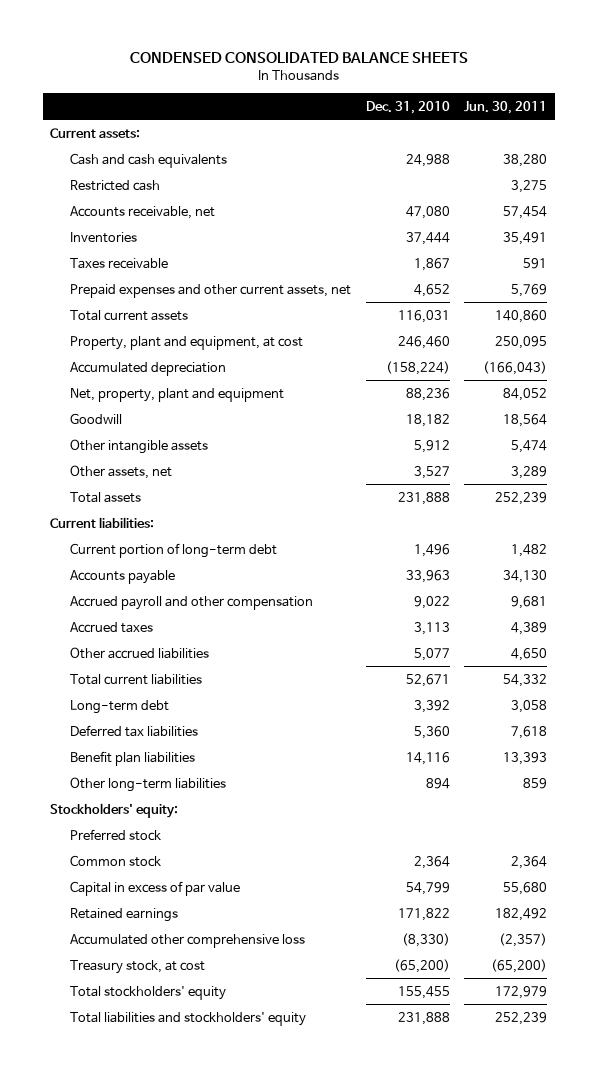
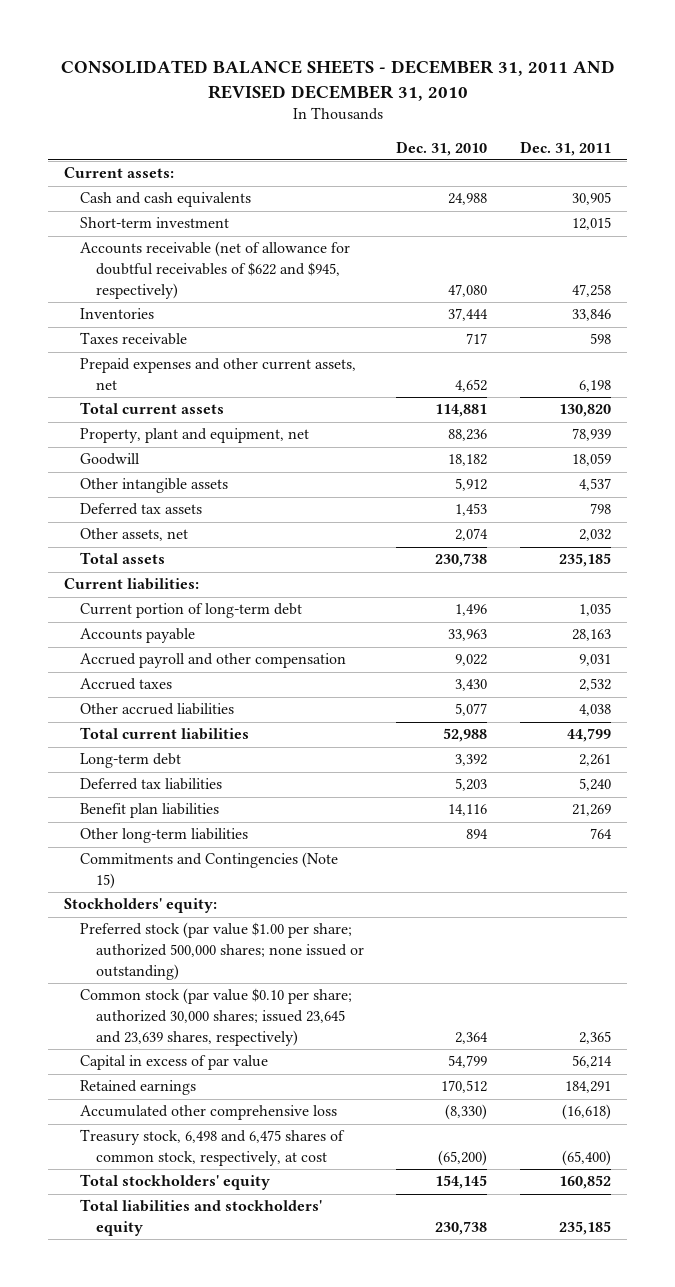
[129,51,468,63] CONDENSED CONSOLIDATED BALANCE SHEETS -> [60,59,615,101] CONSOLIDATED BALANCE SHEETS - DECEMBER 31, 2011 AND REVISED DECEMBER 31, 2010
[464,100,548,114] Jun. 30, 2011 -> none
none -> [520,140,612,156] Dec. 31, 2011
[69,179,160,191] Restricted cash -> none
none -> [79,217,229,229] Short-term investment
[69,205,215,219] Accounts receivable, net -> [79,241,350,299] Accounts receivable (net of allowance for doubtful receivables of $622 and $945, respectively)
[413,257,450,271] 1,867 -> [466,333,488,345] 717
[69,335,303,350] Property, plant and equipment, at cost -> none
[69,361,226,376] Accumulated depreciation -> none
[397,309,450,323] 116,031 -> [435,404,488,418] 114,881
[69,387,284,402] Net, property, plant and equipment -> [79,428,309,444] Property, plant and equipment, net
none -> [79,503,202,516] Deferred tax assets
[413,465,450,479] 3,527 -> [455,528,489,542] 2,074
[397,491,450,505] 231,888 -> [435,553,488,568] 230,738
[413,621,450,635] 3,113 -> [455,679,488,692] 3,430
[405,673,450,687] 52,671 -> [443,728,488,743] 52,988
[413,725,450,739] 5,360 -> [455,778,488,792] 5,203
none -> [79,852,338,889] Commitments and Contingencies (Note 15)
[69,828,161,841] Preferred stock -> [79,922,364,980] Preferred stock (par value $1.00 per share; authorized 500,000 shares; none issued or outstanding)
[69,854,161,867] Common stock -> [79,988,352,1046] Common stock (par value $0.10 per share; authorized 30,000 shares; issued 23,645 and 23,639 shares, respectively)
[397,907,450,921] 171,822 -> [441,1080,488,1094] 170,512
[69,959,205,974] Treasury stock, at cost -> [79,1129,345,1166] Treasury stock, 6,498 and 6,475 shares of common stock, respectively, at cost
[397,985,450,999] 155,455 -> [435,1175,488,1190] 154,145
[397,1011,450,1025] 231,888 -> [435,1220,488,1235] 230,738

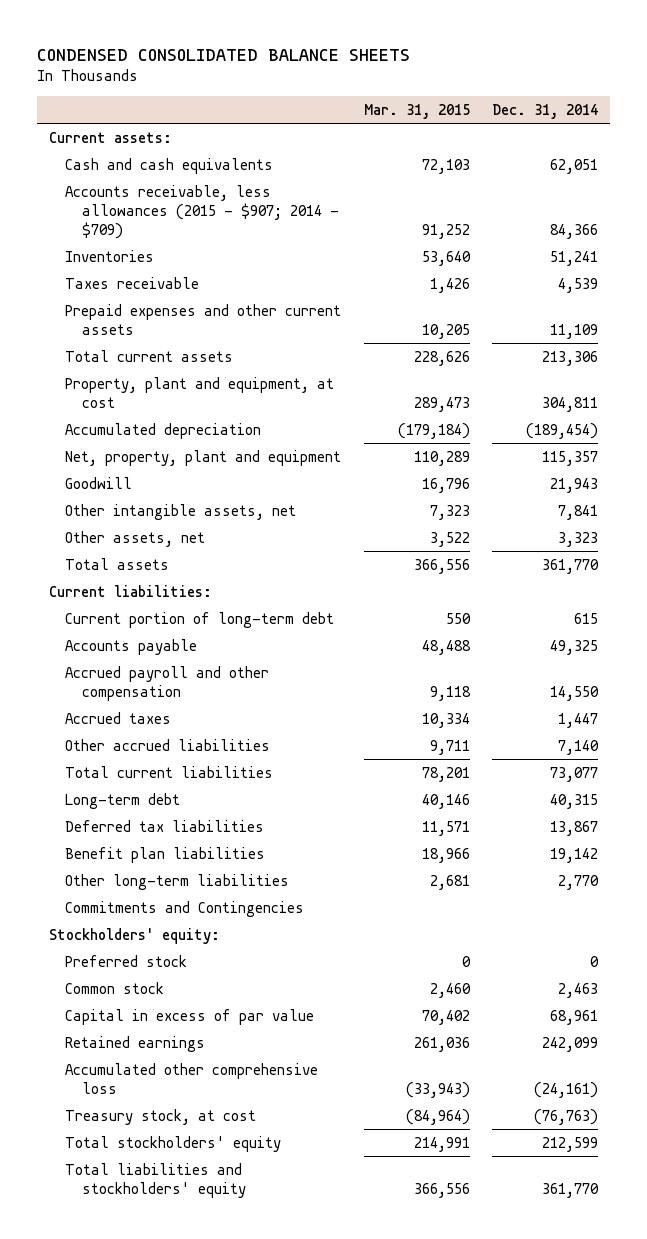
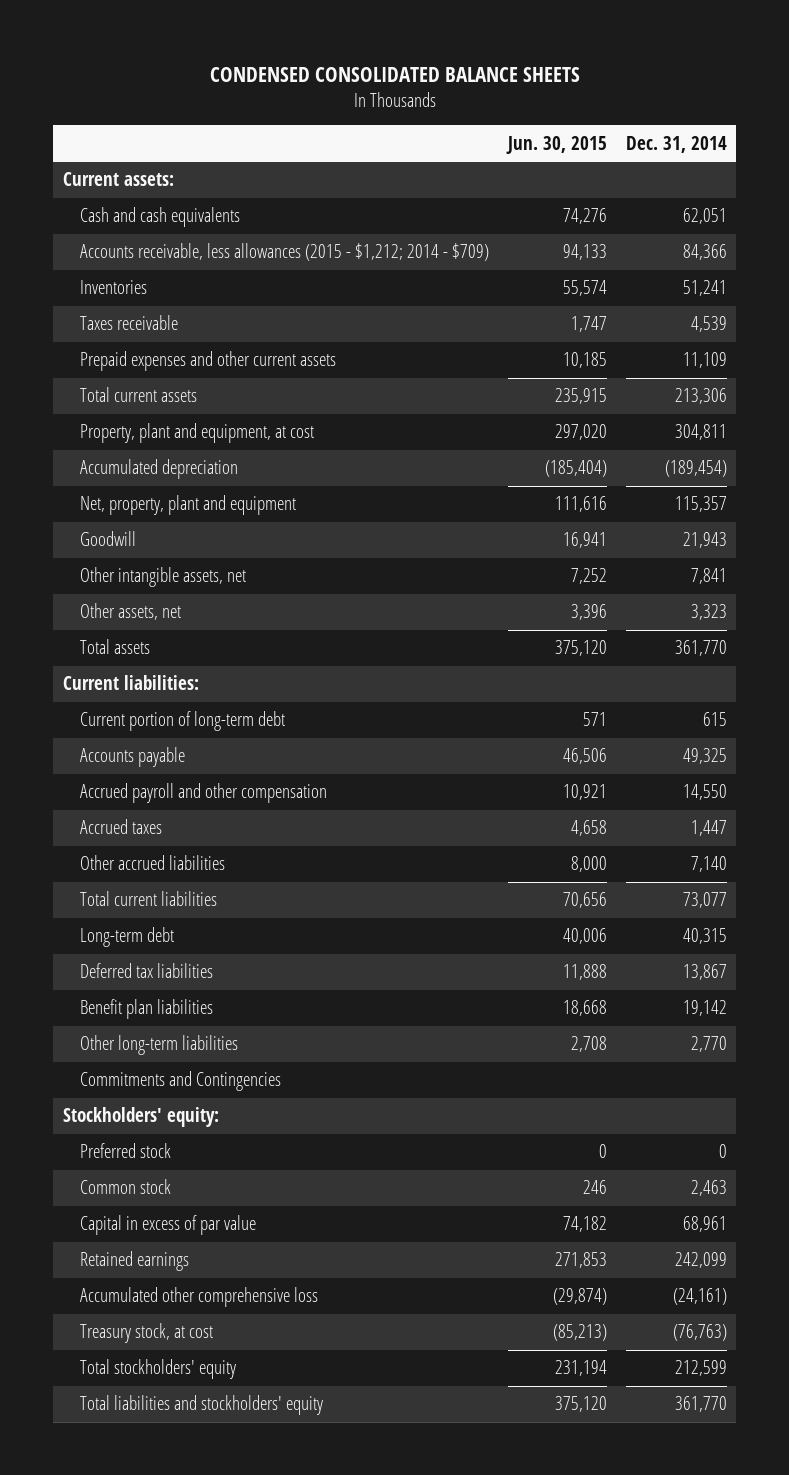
[363,103,470,119] Mar. 31, 2015 -> none
none -> [505,135,607,154] Jun. 30, 2015
[65,184,340,239] Accounts receivable, less allowances (2015 - $907; 2014 - $709) -> [80,243,490,262] Accounts receivable, less allowances (2015 - $1,212; 2014 - $709)

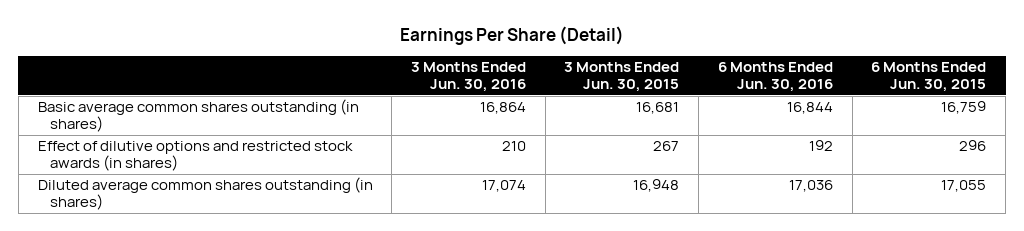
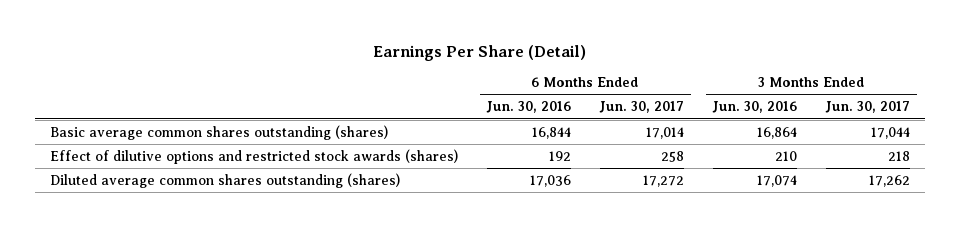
[564,62,680,93] 3 Months Ended Jun. 30, 2015 -> none
[871,62,987,93] 6 Months Ended Jun. 30, 2015 -> none
none -> [598,101,684,114] Jun. 30, 2017
none -> [825,101,911,114] Jun. 30, 2017
[37,99,359,133] Basic average common shares outstanding (in shares) -> [49,124,388,140] Basic average common shares outstanding (shares)
[37,141,353,172] Effect of dilutive options and restricted stock awards (in shares) -> [49,148,458,164] Effect of dilutive options and restricted stock awards (shares)
[37,177,373,211] Diluted average common shares outstanding (in shares) -> [49,172,400,188] Diluted average common shares outstanding (shares)

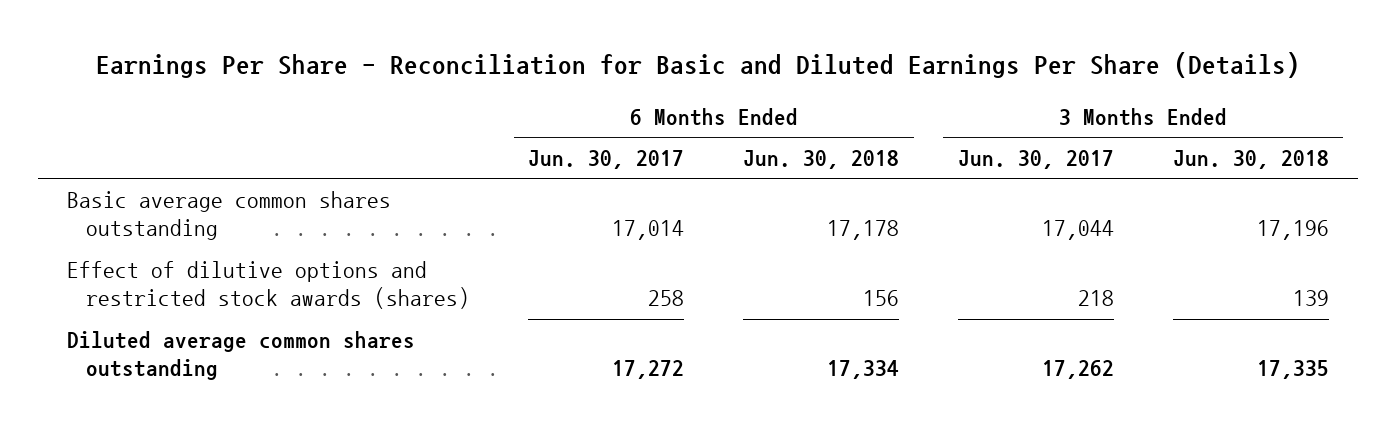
[372,44,586,61] Earnings Per Share (Detail) -> [95,52,1300,79] Earnings Per Share - Reconciliation for Basic and Diluted Earnings Per Share (Details)
[485,101,571,114] Jun. 30, 2016 -> none
[711,101,797,114] Jun. 30, 2016 -> none
none -> [743,150,900,170] Jun. 30, 2018
none -> [1172,150,1329,170] Jun. 30, 2018
[49,124,388,140] Basic average common shares outstanding (shares) -> [67,190,392,241] Basic average common shares outstanding
[49,172,400,188] Diluted average common shares outstanding (shares) -> [67,330,416,381] Diluted average common shares outstanding

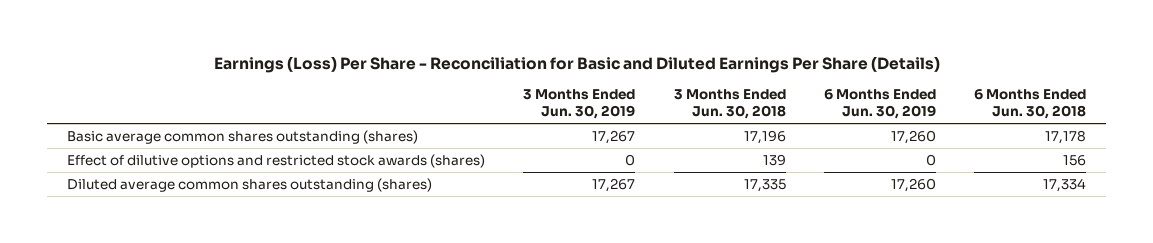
[95,52,1300,79] Earnings Per Share - Reconciliation for Basic and Diluted Earnings Per Share (Details) -> [213,55,940,73] Earnings (Loss) Per Share - Reconciliation for Basic and Diluted Earnings Per Share (Details)
[528,150,685,170] Jun. 30, 2017 -> none
[957,150,1114,170] Jun. 30, 2017 -> none
none -> [523,88,636,120] 3 Months Ended Jun. 30, 2019
none -> [823,88,936,120] 6 Months Ended Jun. 30, 2019
[67,190,392,241] Basic average common shares outstanding -> [66,129,418,144] Basic average common shares outstanding (shares)
[67,330,416,381] Diluted average common shares outstanding -> [66,177,432,192] Diluted average common shares outstanding (shares)

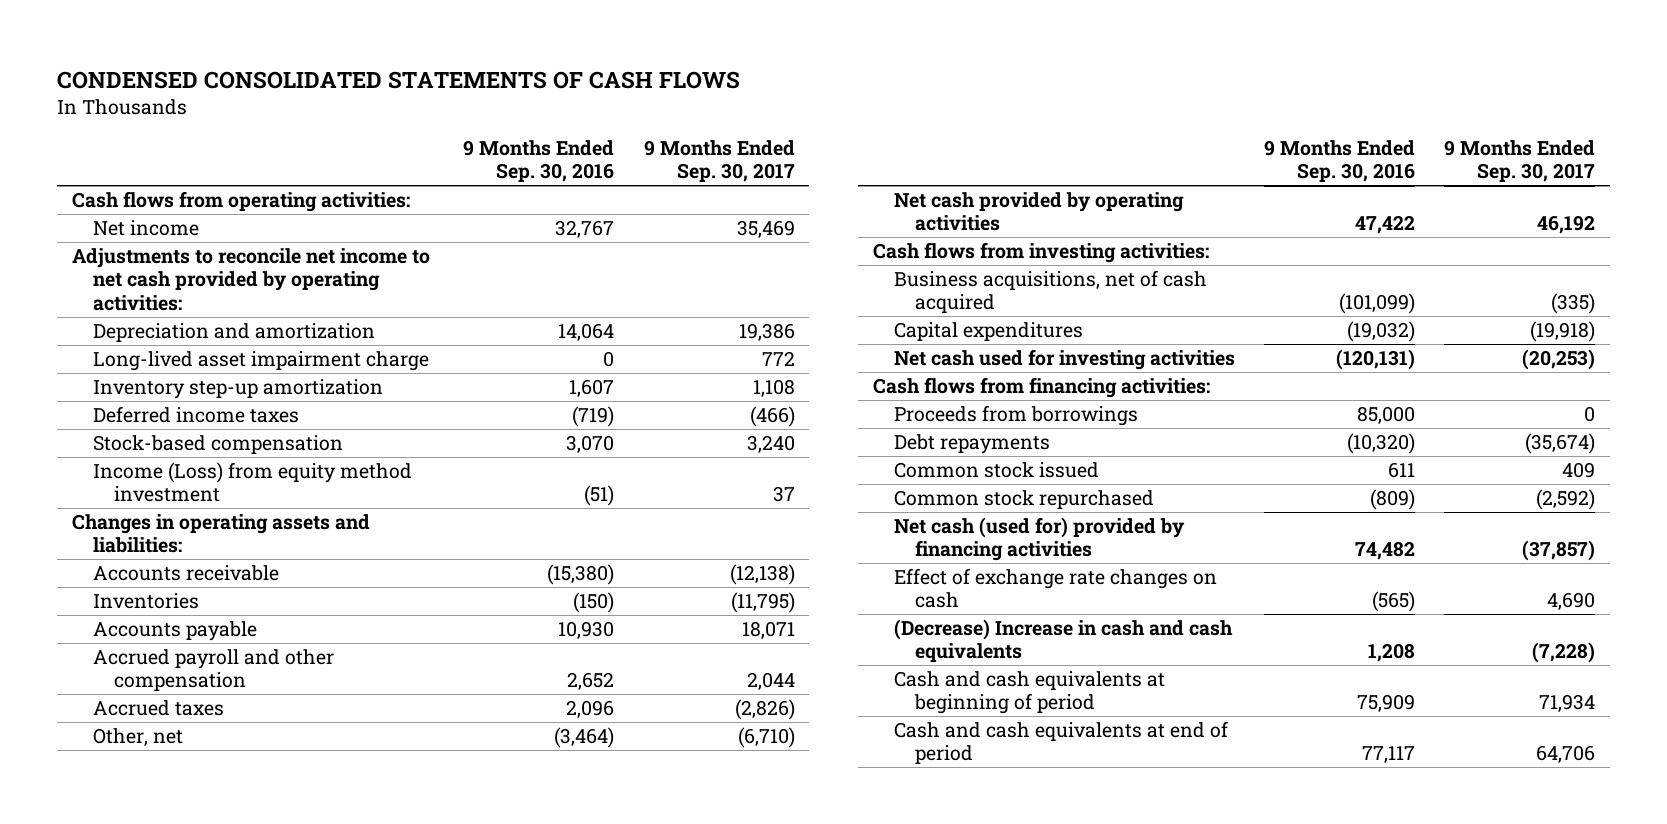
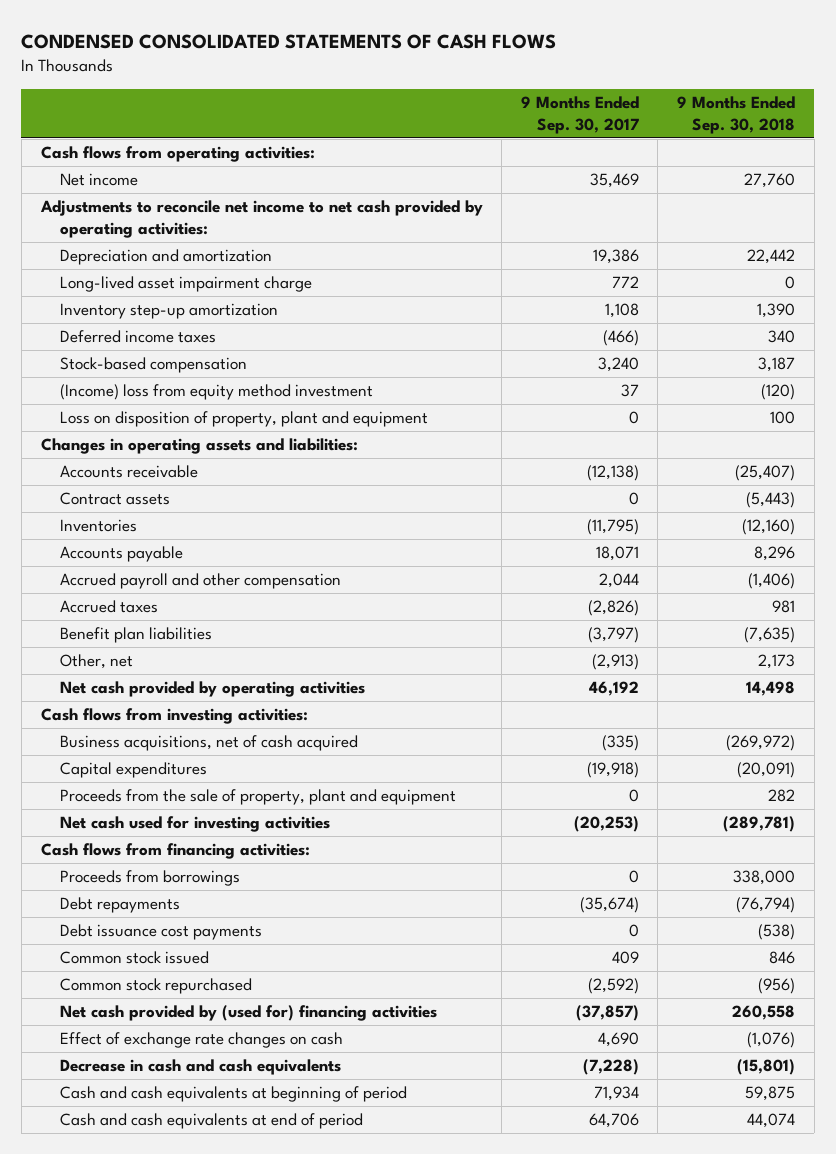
[463,139,615,182] 9 Months Ended Sep. 30, 2016 -> none
none -> [676,95,795,134] 9 Months Ended Sep. 30, 2018
[92,462,412,503] Income (Loss) from equity method investment -> [59,384,373,401] (Income) loss from equity method investment
none -> [59,411,428,428] Loss on disposition of property, plant and equipment
none -> [59,492,170,506] Contract assets
none -> [59,627,212,644] Benefit plan liabilities
[737,727,795,749] (6,710) -> [591,654,639,671] (2,913)
none -> [59,789,456,806] Proceeds from the sale of property, plant and equipment
none -> [59,924,262,941] Debt issuance cost payments
[893,517,1185,562] Net cash (used for) provided by financing activities -> [59,1005,437,1022] Net cash provided by (used for) financing activities
[893,619,1233,663] (Decrease) Increase in cash and cash equivalents -> [59,1059,341,1076] Decrease in cash and cash equivalents

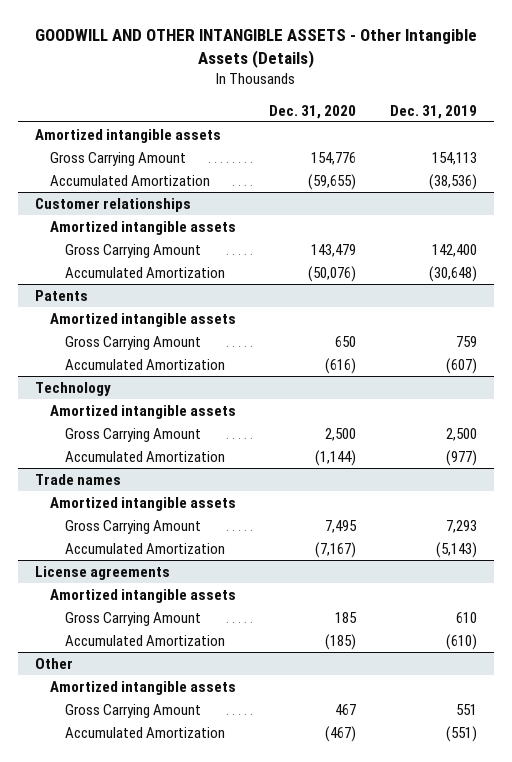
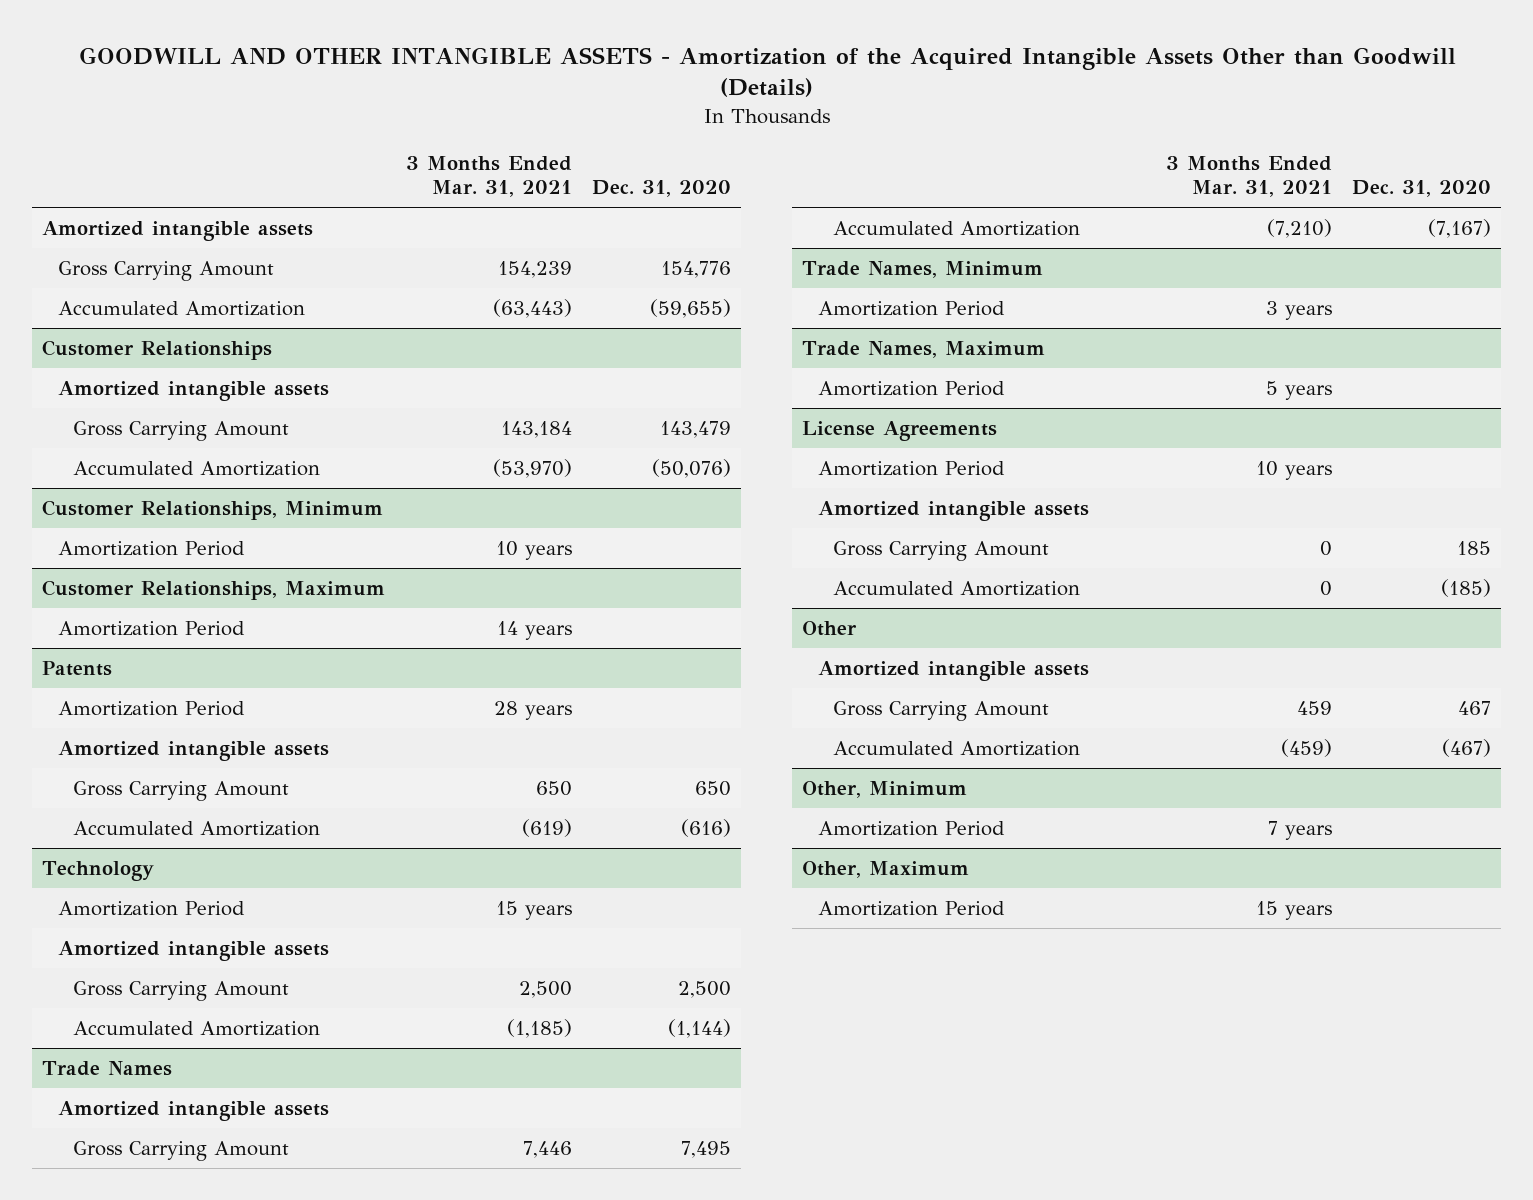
[34,29,477,69] GOODWILL AND OTHER INTANGIBLE ASSETS - Other Intangible Assets (Details) -> [78,46,1456,98] GOODWILL AND OTHER INTANGIBLE ASSETS - Amortization of the Acquired Intangible Assets Other than Goodwill (Details)
[389,104,477,119] Dec. 31, 2019 -> none
none -> [405,156,572,198] 3 Months Ended Mar. 31, 2021
[35,197,192,212] Customer relationships -> [42,339,273,360] Customer Relationships
none -> [42,499,384,520] Customer Relationships, Minimum
none -> [57,540,245,556] Amortization Period
none -> [42,579,386,600] Customer Relationships, Maximum
none -> [57,620,245,636] Amortization Period
none -> [57,700,245,716] Amortization Period
none -> [57,900,245,916] Amortization Period
[35,473,122,485] Trade names -> [42,1060,173,1076] Trade Names
none -> [802,260,1044,278] Trade Names, Minimum
none -> [817,300,1005,316] Amortization Period
none -> [802,340,1046,358] Trade Names, Maximum
none -> [817,380,1005,396] Amortization Period
[35,565,171,580] License agreements -> [802,420,998,441] License Agreements
none -> [817,460,1005,476] Amortization Period
none -> [802,780,968,798] Other, Minimum
none -> [817,820,1005,836] Amortization Period
none -> [802,860,970,878] Other, Maximum
none -> [817,900,1005,916] Amortization Period

